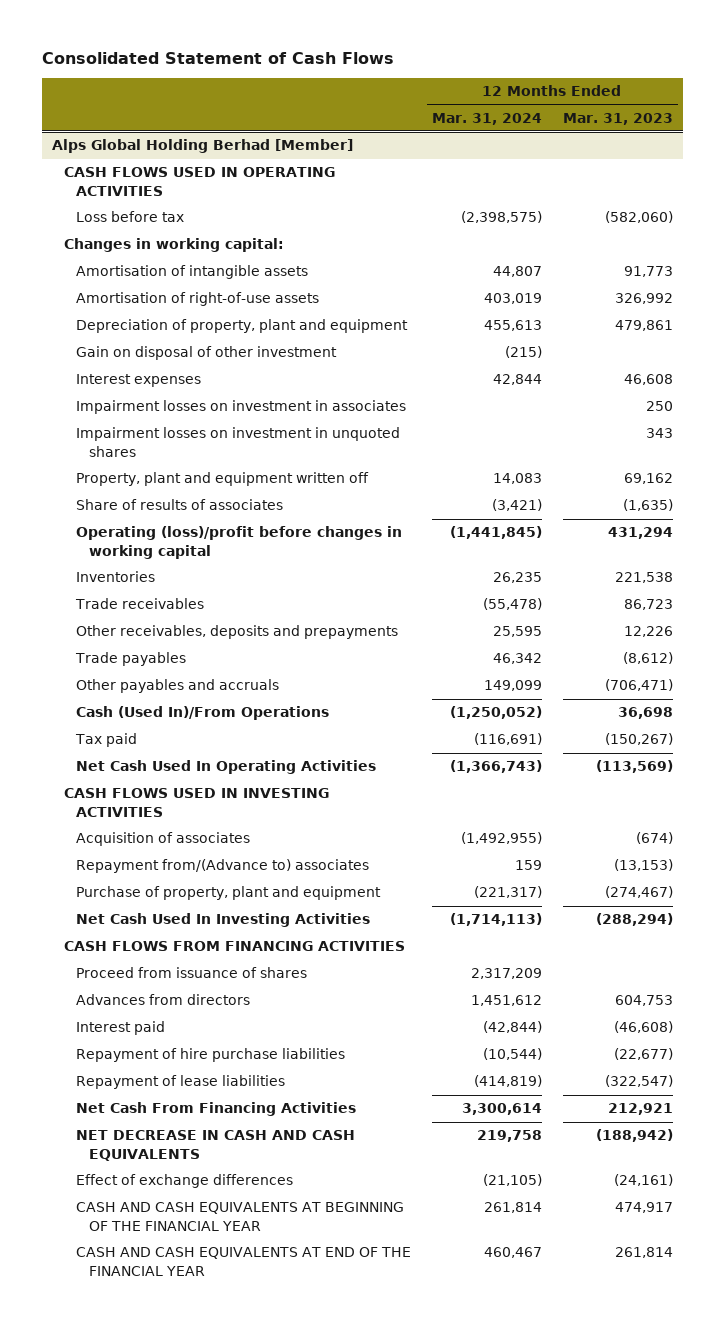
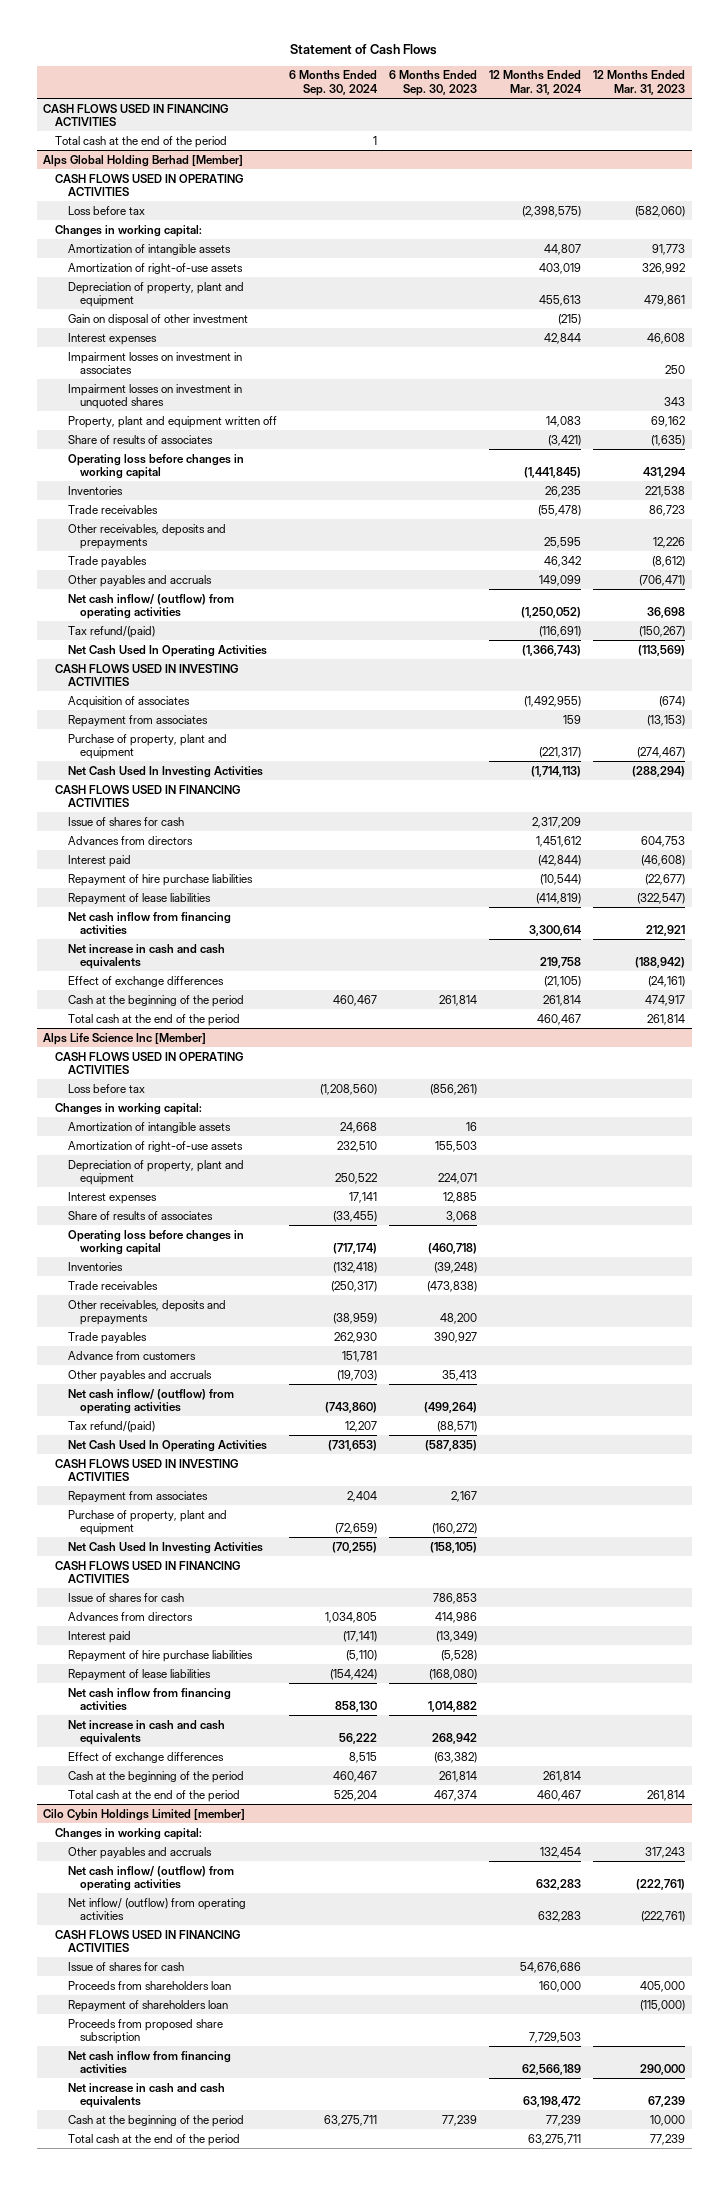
[41,51,394,64] Consolidated Statement of Cash Flows -> [290,44,438,56] Statement of Cash Flows
none -> [288,70,378,97] 6 Months Ended Sep. 30, 2024
none -> [389,70,478,97] 6 Months Ended Sep. 30, 2023
none -> [42,103,228,127] CASH FLOWS USED IN FINANCING ACTIVITIES
none -> [55,135,228,148] Total cash at the end of the period
[76,265,309,280] Amortisation of intangible assets -> [67,243,231,255] Amortization of intangible assets
[76,292,320,307] Amortisation of right-of-use assets -> [67,262,243,274] Amortization of right-of-use assets
[76,526,403,559] Operating (loss)/profit before changes in working capital -> [67,453,244,480] Operating loss before changes in working capital
[76,706,330,721] Cash (Used In)/From Operations -> [67,593,234,620] Net cash inflow/ (outflow) from operating activities
[75,733,138,748] Tax paid -> [67,625,155,638] Tax refund/(paid)
[76,859,370,874] Repayment from/(Advance to) associates -> [67,714,208,727] Repayment from associates
[64,941,406,952] CASH FLOWS FROM FINANCING ACTIVITIES -> [55,784,241,808] CASH FLOWS USED IN FINANCING ACTIVITIES
[76,967,308,979] Proceed from issuance of shares -> [67,816,184,826] Issue of shares for cash
[76,1102,357,1117] Net Cash From Financing Activities -> [67,911,231,936] Net cash inflow from financing activities
[76,1130,356,1161] NET DECREASE IN CASH AND CASH EQUIVALENTS -> [67,943,225,970] Net increase in cash and cash equivalents
[76,1202,405,1231] CASH AND CASH EQUIVALENTS AT BEGINNING OF THE FINANCIAL YEAR -> [67,994,244,1007] Cash at the beginning of the period
[76,1247,412,1276] CASH AND CASH EQUIVALENTS AT END OF THE FINANCIAL YEAR -> [67,1013,240,1026] Total cash at the end of the period
none -> [42,1032,206,1045] Alps Life Science Inc [Member]
none -> [55,1051,244,1075] CASH FLOWS USED IN OPERATING ACTIVITIES
none -> [67,1083,145,1093] Loss before tax
none -> [55,1102,203,1115] Changes in working capital:
none -> [67,1121,231,1133] Amortization of intangible assets
none -> [67,1140,243,1152] Amortization of right-of-use assets
none -> [67,1159,244,1186] Depreciation of property, plant and equipment
none -> [67,1191,157,1204] Interest expenses
none -> [67,1210,213,1220] Share of results of associates
none -> [67,1229,244,1256] Operating loss before changes in working capital
none -> [67,1261,123,1271] Inventories
none -> [67,1280,158,1290] Trade receivables
none -> [67,1299,226,1326] Other receivables, deposits and prepayments
none -> [67,1331,147,1344] Trade payables
none -> [67,1350,196,1360] Advance from customers
none -> [67,1369,212,1382] Other payables and accruals
none -> [67,1388,234,1415] Net cash inflow/ (outflow) from operating activities
none -> [67,1420,155,1433] Tax refund/(paid)
none -> [67,1439,267,1452] Net Cash Used In Operating Activities
none -> [55,1458,239,1482] CASH FLOWS USED IN INVESTING ACTIVITIES
none -> [67,1490,208,1503] Repayment from associates
none -> [67,1509,227,1536] Purchase of property, plant and equipment
none -> [67,1541,263,1554] Net Cash Used In Investing Activities
none -> [55,1560,241,1584] CASH FLOWS USED IN FINANCING ACTIVITIES
none -> [67,1592,184,1602] Issue of shares for cash
none -> [67,1611,193,1621] Advances from directors
none -> [67,1630,131,1643] Interest paid
none -> [67,1649,253,1662] Repayment of hire purchase liabilities
none -> [67,1668,211,1681] Repayment of lease liabilities
none -> [67,1687,231,1712] Net cash inflow from financing activities
none -> [67,1719,225,1746] Net increase in cash and cash equivalents
none -> [67,1751,224,1763] Effect of exchange differences
none -> [67,1770,244,1783] Cash at the beginning of the period
none -> [67,1789,240,1802] Total cash at the end of the period
none -> [42,1808,245,1821] Cilo Cybin Holdings Limited [member]
none -> [55,1827,203,1840] Changes in working capital:
none -> [67,1846,212,1859] Other payables and accruals
none -> [67,1865,234,1892] Net cash inflow/ (outflow) from operating activities
none -> [67,1897,246,1921] Net inflow/ (outflow) from operating activities
none -> [55,1929,241,1953] CASH FLOWS USED IN FINANCING ACTIVITIES
none -> [67,1961,184,1971] Issue of shares for cash
none -> [67,1980,231,1990] Proceeds from shareholders loan
none -> [67,1999,228,2012] Repayment of shareholders loan
none -> [67,2018,223,2045] Proceeds from proposed share subscription
none -> [67,2050,231,2075] Net cash inflow from financing activities
none -> [67,2082,225,2109] Net increase in cash and cash equivalents
none -> [67,2114,244,2127] Cash at the beginning of the period
none -> [67,2133,240,2146] Total cash at the end of the period

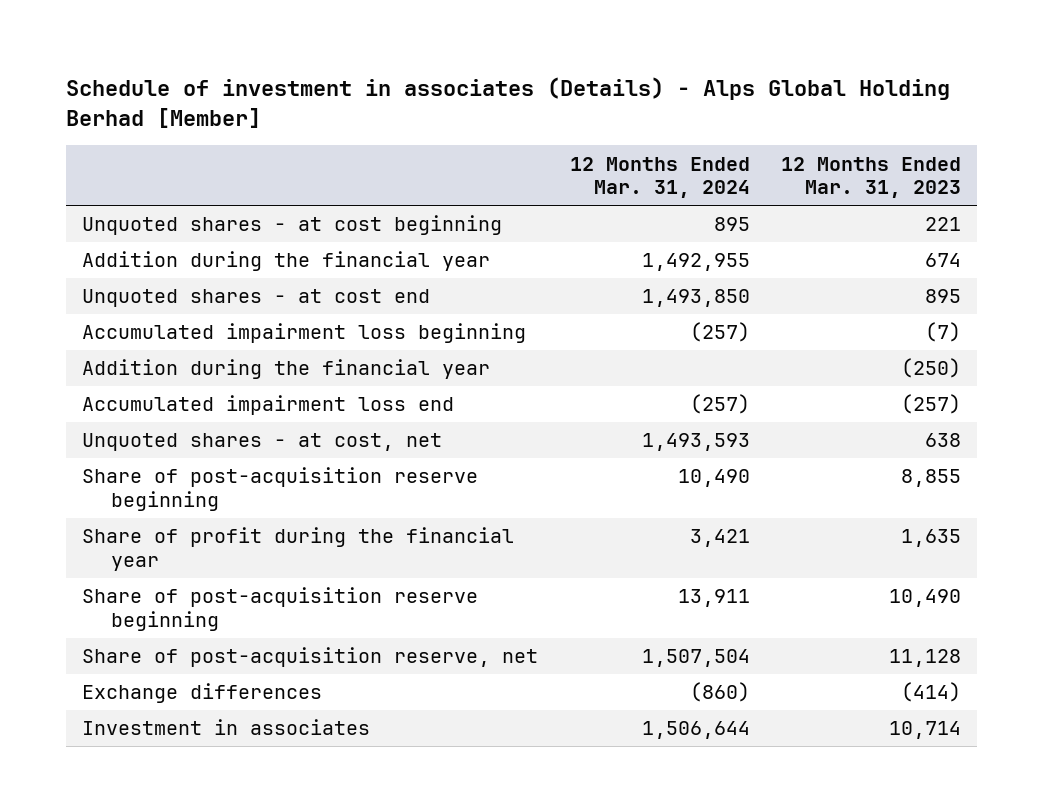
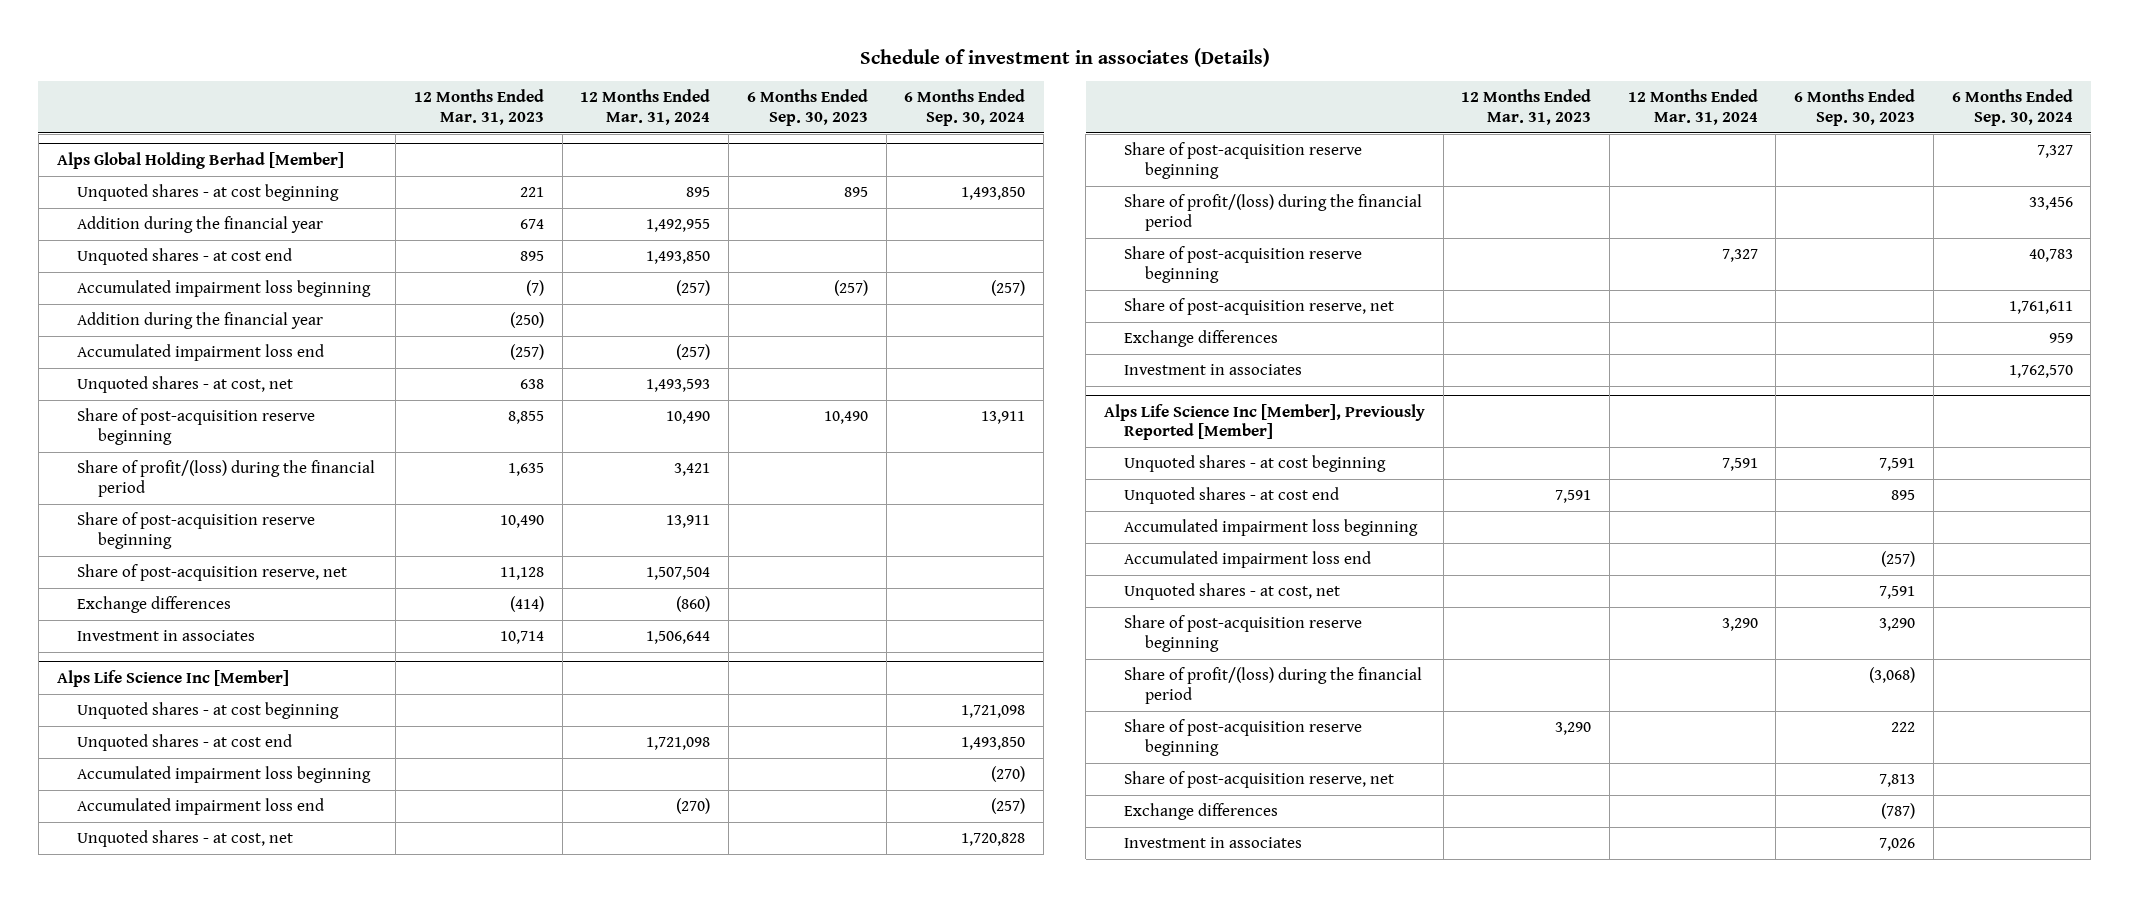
[66,77,951,129] Schedule of investment in associates (Details) - Alps Global Holding Berhad [Member] -> [859,48,1270,68] Schedule of investment in associates (Details)
none -> [746,89,868,126] 6 Months Ended Sep. 30, 2023
none -> [904,89,1026,126] 6 Months Ended Sep. 30, 2024
none -> [56,151,344,169] Alps Global Holding Berhad [Member]
[81,527,514,571] Share of profit during the financial year -> [77,460,376,497] Share of profit/(loss) during the financial period
none -> [56,669,289,687] Alps Life Science Inc [Member]
none -> [77,702,340,720] Unquoted shares - at cost beginning
none -> [77,734,293,752] Unquoted shares - at cost end
none -> [77,766,372,784] Accumulated impairment loss beginning
none -> [77,798,325,816] Accumulated impairment loss end
none -> [77,830,294,848] Unquoted shares - at cost, net
none -> [1124,142,1363,179] Share of post-acquisition reserve beginning
none -> [1124,194,1423,231] Share of profit/(loss) during the financial period
none -> [1124,246,1363,283] Share of post-acquisition reserve beginning
none -> [1124,298,1395,316] Share of post-acquisition reserve, net
none -> [1124,330,1279,348] Exchange differences
none -> [1124,364,1303,376] Investment in associates
none -> [1103,403,1425,441] Alps Life Science Inc [Member], Previously Reported [Member]
none -> [1124,455,1387,473] Unquoted shares - at cost beginning
none -> [1124,487,1340,505] Unquoted shares - at cost end
none -> [1124,519,1419,537] Accumulated impairment loss beginning
none -> [1124,551,1372,569] Accumulated impairment loss end
none -> [1124,583,1341,601] Unquoted shares - at cost, net
none -> [1124,615,1363,652] Share of post-acquisition reserve beginning
none -> [1124,667,1423,704] Share of profit/(loss) during the financial period
none -> [1124,719,1363,756] Share of post-acquisition reserve beginning
none -> [1124,771,1395,789] Share of post-acquisition reserve, net
none -> [1124,803,1279,821] Exchange differences
none -> [1124,837,1303,849] Investment in associates

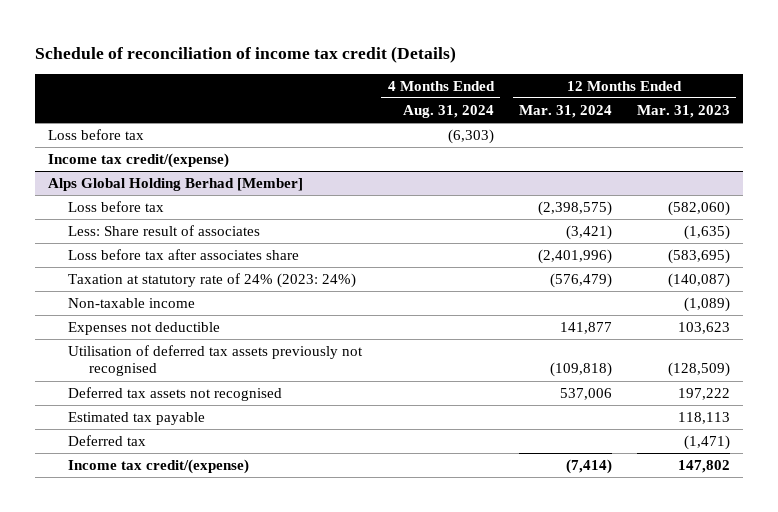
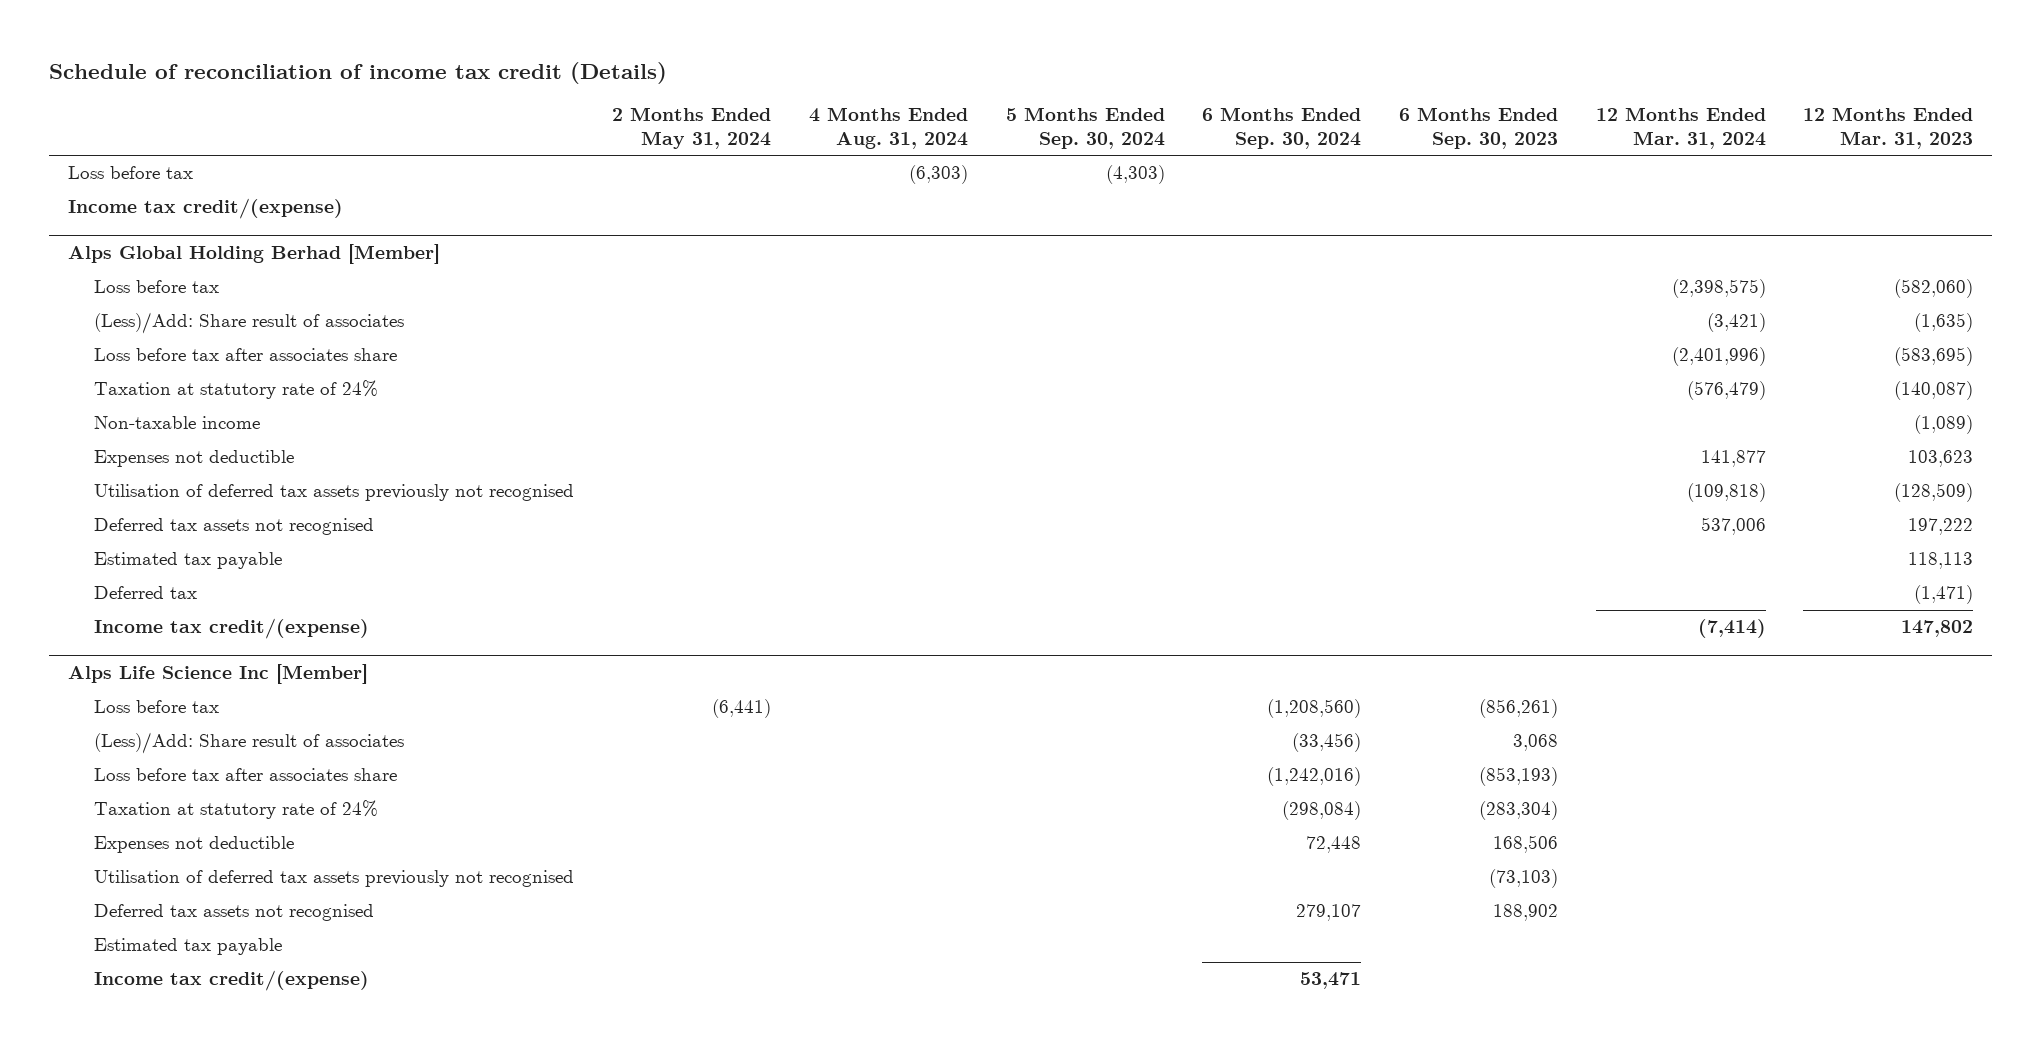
none -> [612,107,772,149] 2 Months Ended May 31, 2024
none -> [1005,107,1165,149] 5 Months Ended Sep. 30, 2024
none -> [1202,107,1362,149] 6 Months Ended Sep. 30, 2024
none -> [1399,107,1559,149] 6 Months Ended Sep. 30, 2023
[68,224,261,236] Less: Share result of associates -> [94,312,405,335] (Less)/Add: Share result of associates
[68,272,357,288] Taxation at statutory rate of 24% (2023: 24%) -> [94,380,379,400] Taxation at statutory rate of 24%
none -> [68,664,369,685] Alps Life Science Inc [Member]
none -> [94,700,220,714] Loss before tax
none -> [94,732,405,755] (Less)/Add: Share result of associates
none -> [94,768,398,782] Loss before tax after associates share
none -> [94,800,379,820] Taxation at statutory rate of 24%
none -> [94,836,295,854] Expenses not deductible
none -> [94,870,575,888] Utilisation of deferred tax assets previously not recognised
none -> [94,904,375,922] Deferred tax assets not recognised
none -> [94,938,283,956] Estimated tax payable
none -> [94,970,370,992] Income tax credit/(expense)

